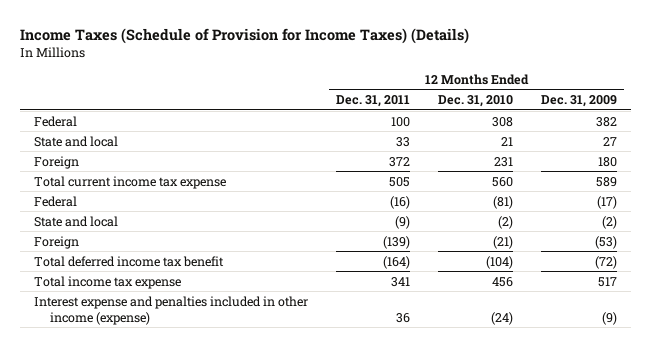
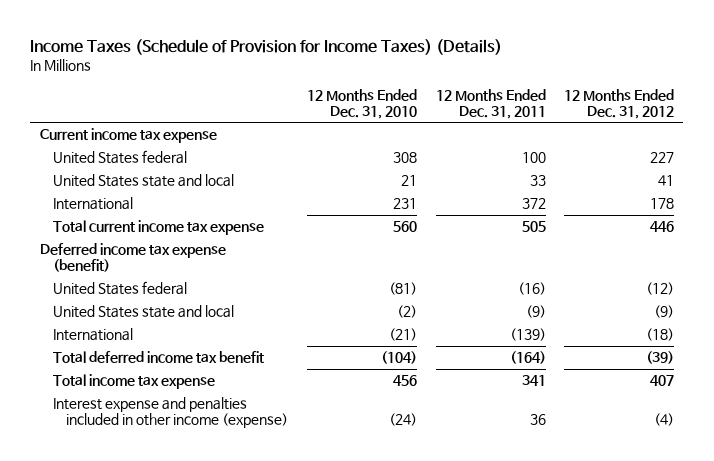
[541,95,618,108] Dec. 31, 2009 -> none
none -> [564,89,675,119] 12 Months Ended Dec. 31, 2012
none -> [39,128,217,144] Current income tax expense
[34,115,78,127] Federal -> [52,150,187,165] United States federal
[34,135,119,147] State and local -> [52,174,234,188] United States state and local
[34,155,80,169] Foreign -> [52,197,133,211] International
none -> [39,243,226,273] Deferred income tax expense (benefit)
[34,195,78,207] Federal -> [52,281,187,296] United States federal
[34,215,119,227] State and local -> [52,305,234,319] United States state and local
[34,235,80,249] Foreign -> [52,328,133,342] International

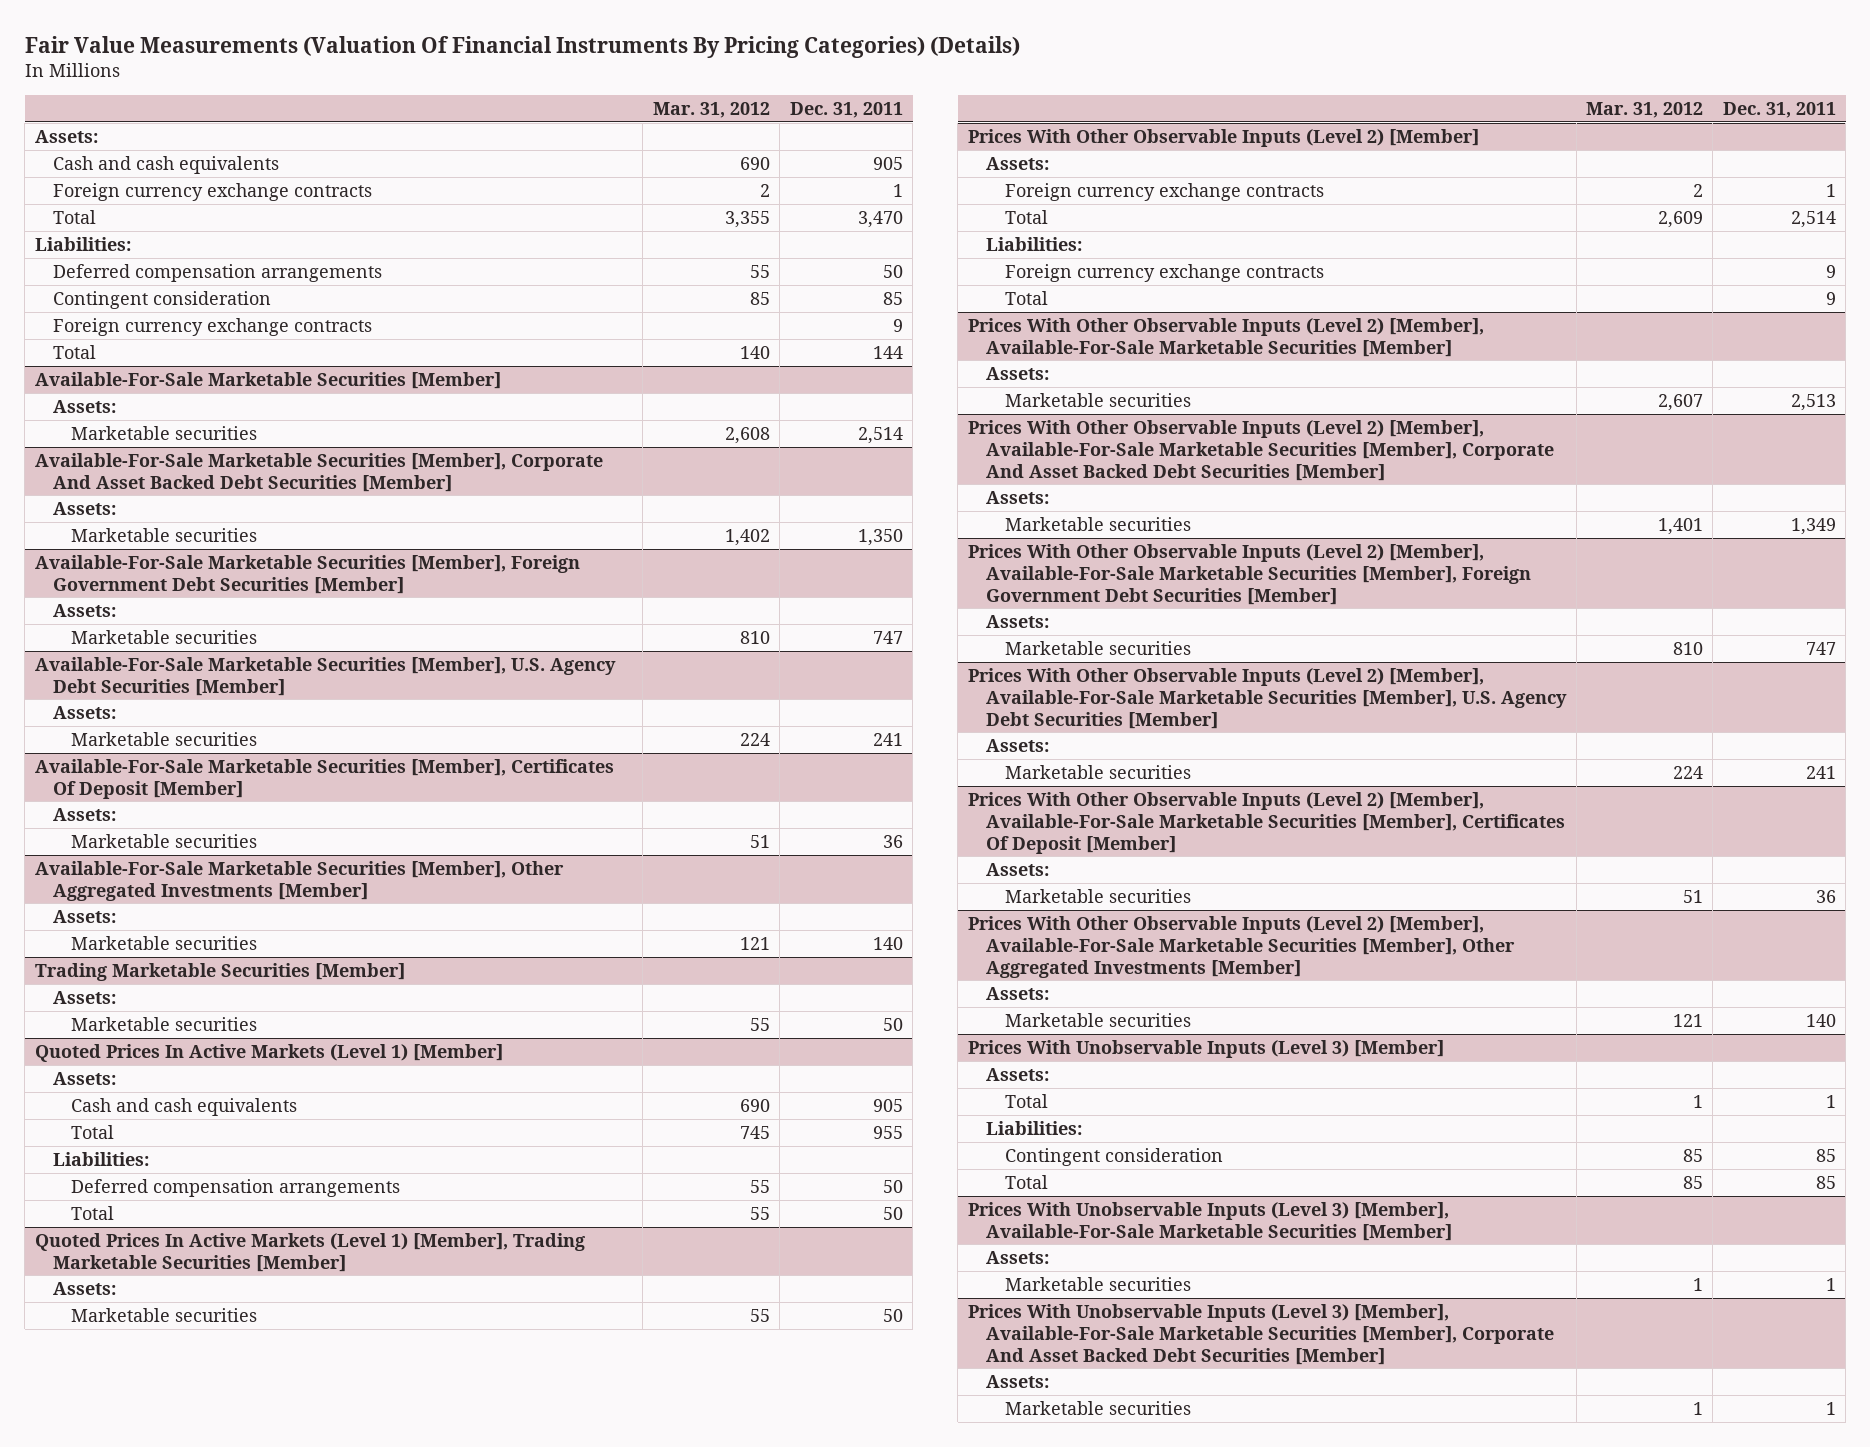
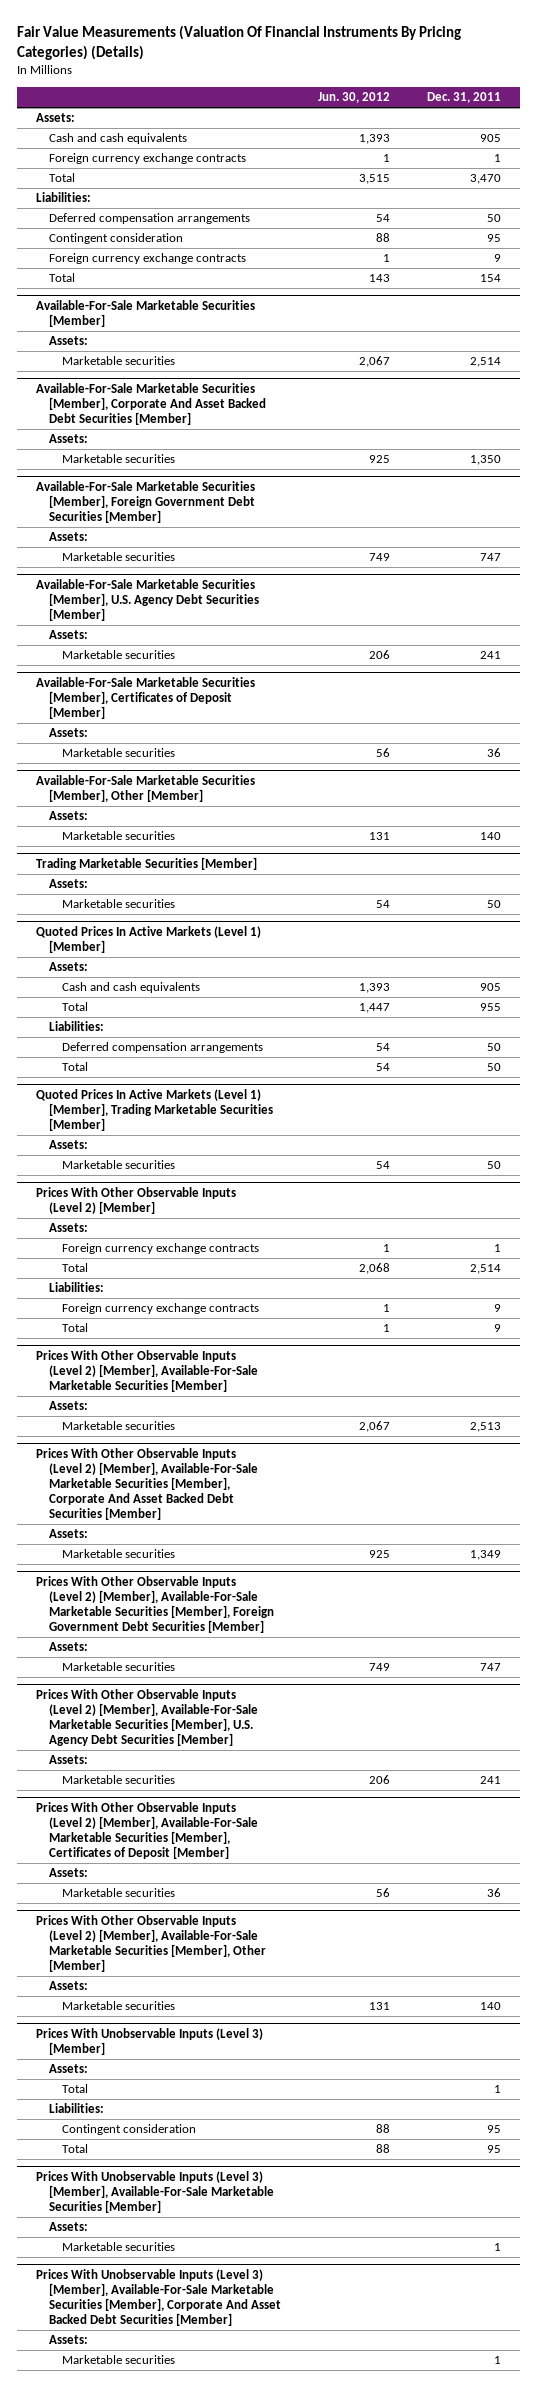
[652,102,770,119] Mar. 31, 2012 -> none
none -> [318,92,391,104] Jun. 30, 2012
[882,291,903,305] 85 -> [487,234,502,243] 95
[872,345,903,359] 144 -> [480,274,502,283] 154
[34,758,614,799] Available-For-Sale Marketable Securities [Member], Certificates Of Deposit [Member] -> [35,676,255,719] Available-For-Sale Marketable Securities [Member], Certificates of Deposit [Member]
[34,860,564,901] Available-For-Sale Marketable Securities [Member], Other Aggregated Investments [Member] -> [35,774,255,802] Available-For-Sale Marketable Securities [Member], Other [Member]
[967,791,1566,854] Prices With Other Observable Inputs (Level 2) [Member], Available-For-Sale Marketable Securities [Member], Certificates Of Deposit [Member] -> [35,1801,258,1859] Prices With Other Observable Inputs (Level 2) [Member], Available-For-Sale Marketable Securities [Member], Certificates of Deposit [Member]
[967,915,1516,978] Prices With Other Observable Inputs (Level 2) [Member], Available-For-Sale Marketable Securities [Member], Other Aggregated Investments [Member] -> [35,1914,266,1972] Prices With Other Observable Inputs (Level 2) [Member], Available-For-Sale Marketable Securities [Member], Other [Member]
[1815,1148,1836,1162] 85 -> [487,2125,502,2134] 95
[1815,1175,1836,1189] 85 -> [487,2145,502,2154] 95

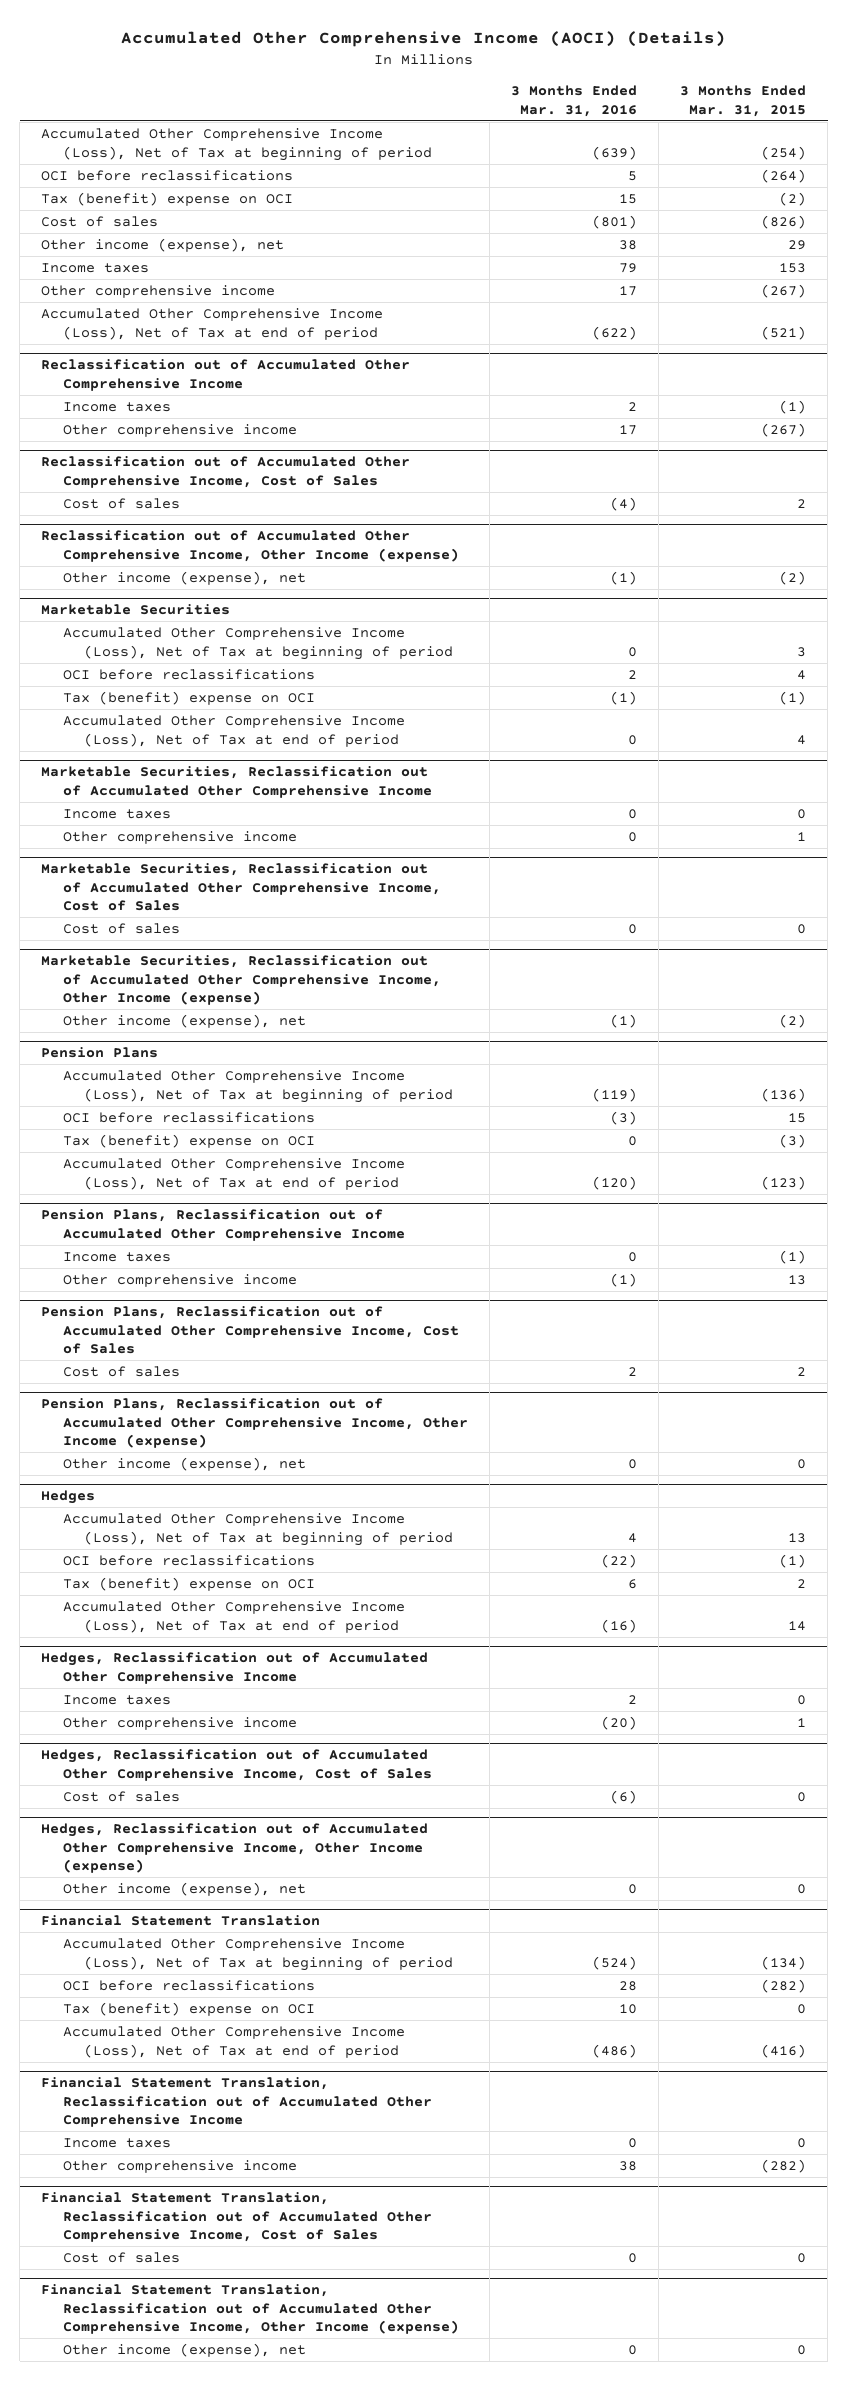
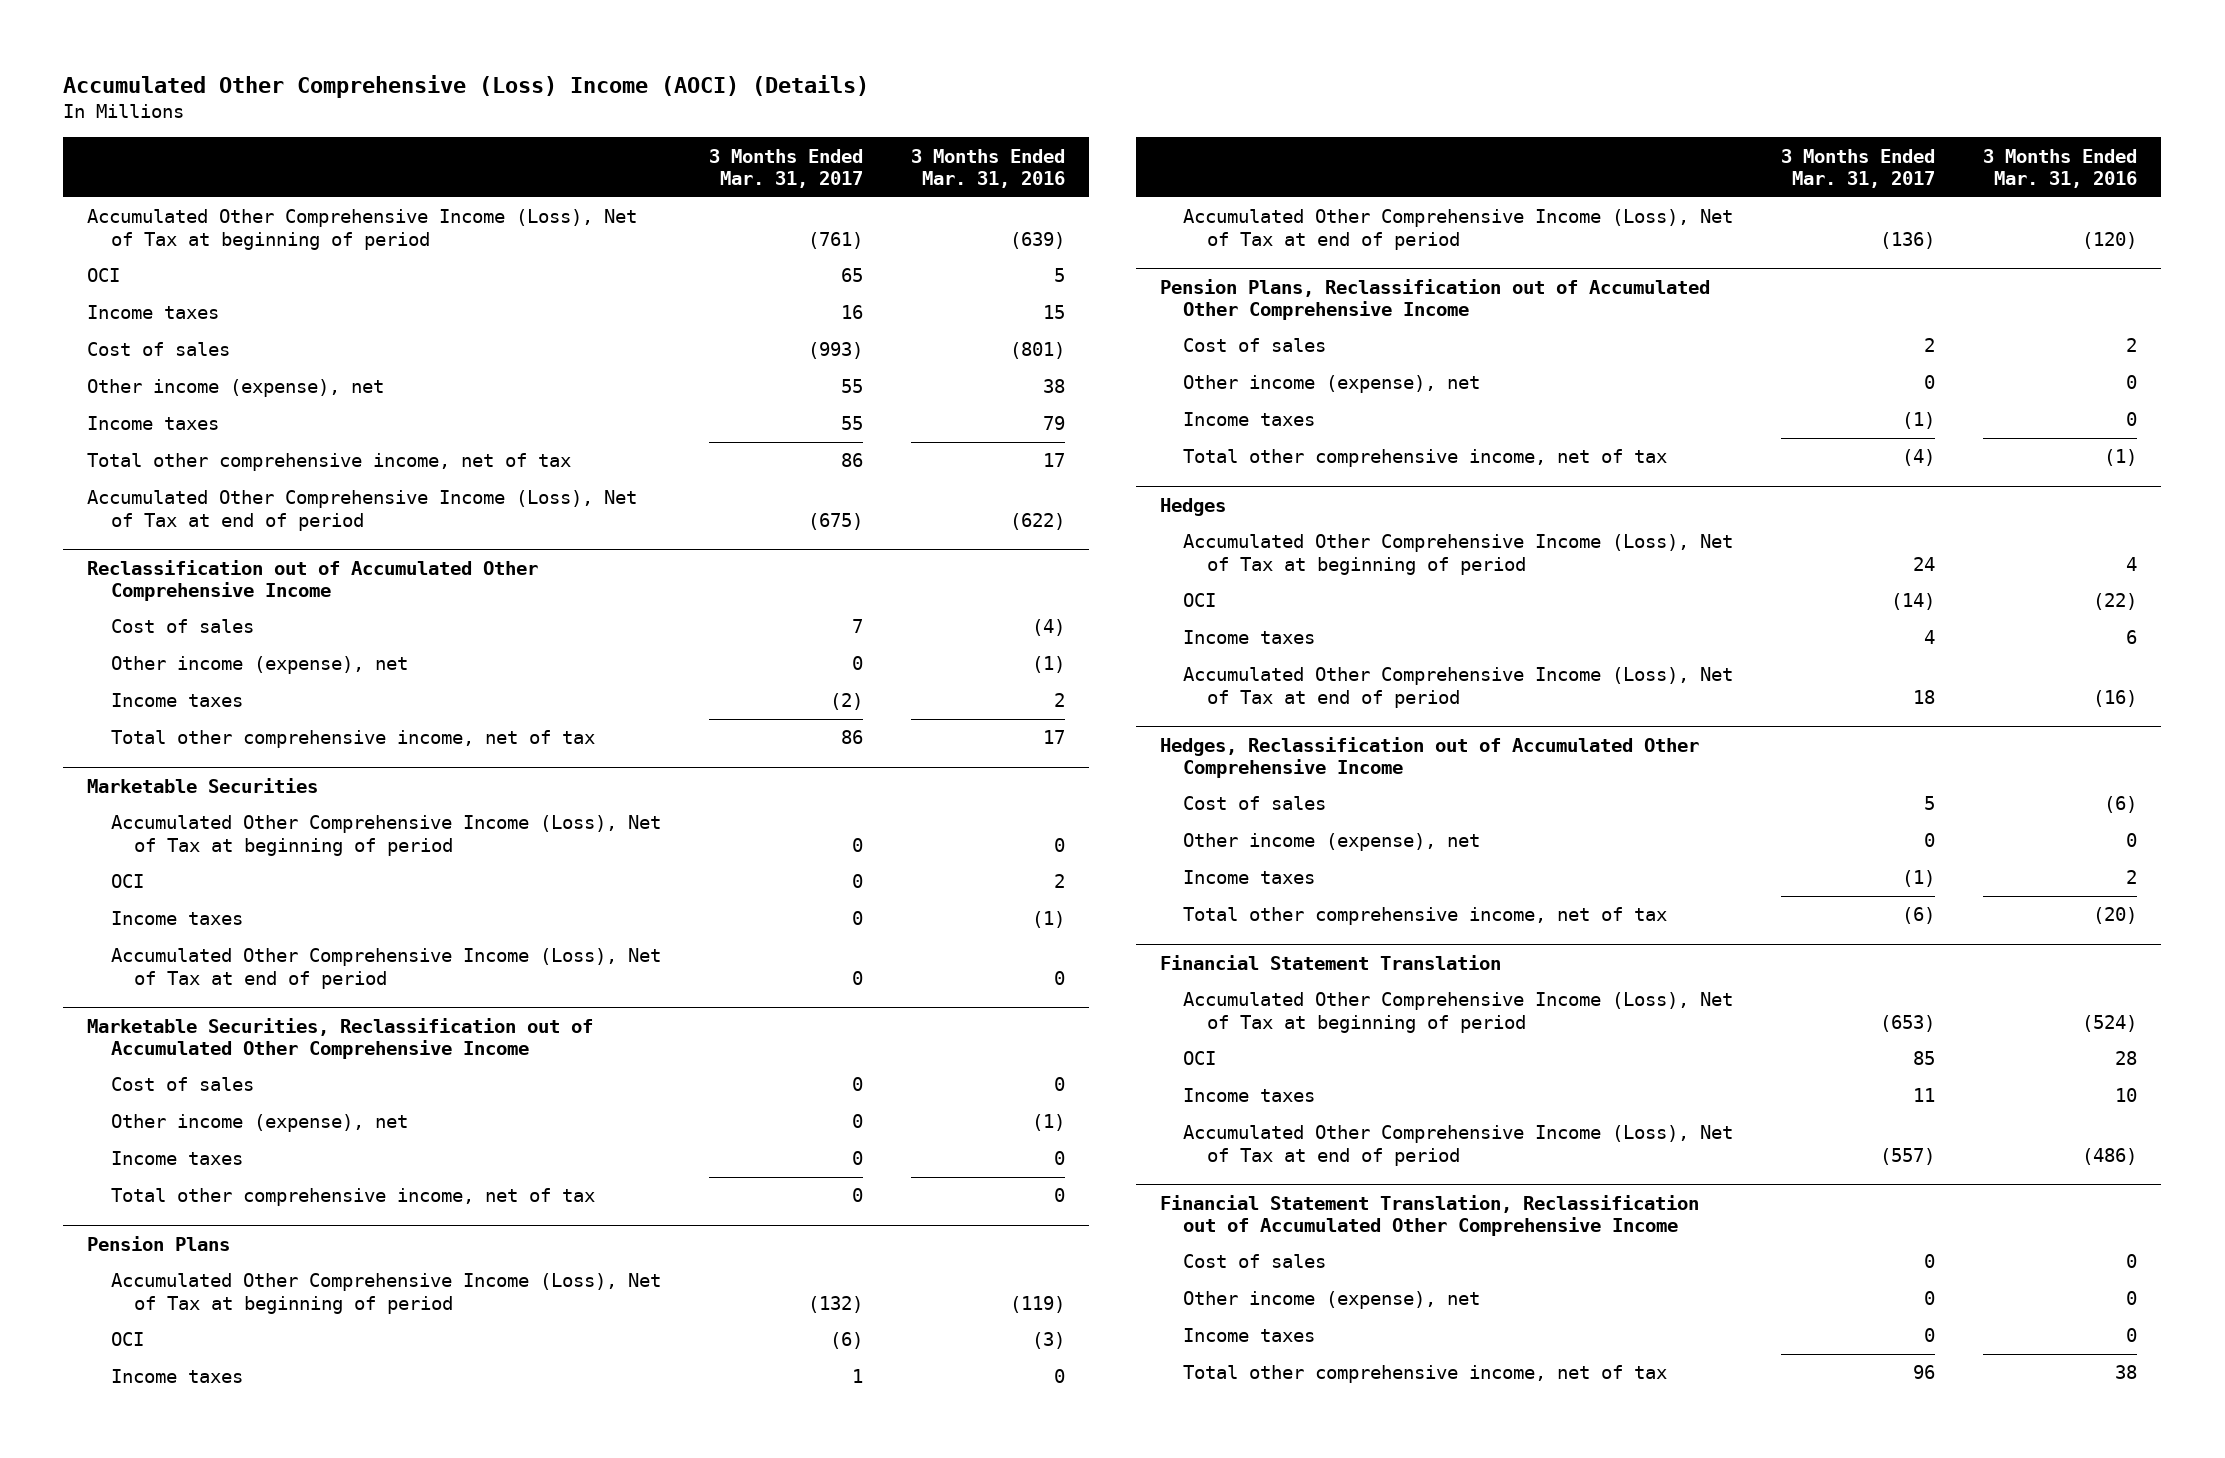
[120,31,726,48] Accumulated Other Comprehensive Income (AOCI) (Details) -> [63,74,870,98] Accumulated Other Comprehensive (Loss) Income (AOCI) (Details)
[680,85,807,117] 3 Months Ended Mar. 31, 2015 -> none
none -> [708,148,863,188] 3 Months Ended Mar. 31, 2017
[41,170,294,182] OCI before reclassifications -> [87,268,121,283] OCI
[41,192,294,207] Tax (benefit) expense on OCI -> [87,305,220,320] Income taxes
[41,285,276,299] Other comprehensive income -> [87,453,572,472] Total other comprehensive income, net of tax
[62,424,297,438] Other comprehensive income -> none
[41,456,411,488] Reclassification out of Accumulated Other Comprehensive Income, Cost of Sales -> none
[41,530,459,562] Reclassification out of Accumulated Other Comprehensive Income, Other Income (expense) -> none
[62,402,171,413] Income taxes -> [110,693,243,708] Income taxes
none -> [110,730,595,749] Total other comprehensive income, net of tax
[62,669,315,681] OCI before reclassifications -> [110,874,144,889] OCI
[62,691,315,706] Tax (benefit) expense on OCI -> [110,911,243,926] Income taxes
[62,831,297,845] Other comprehensive income -> none
[41,863,441,912] Marketable Securities, Reclassification out of Accumulated Other Comprehensive Income, Cost of Sales -> none
[41,955,441,1006] Marketable Securities, Reclassification out of Accumulated Other Comprehensive Income, Other Income (expense) -> none
[62,809,171,820] Income taxes -> [110,1151,243,1166] Income taxes
none -> [110,1188,595,1207] Total other comprehensive income, net of tax
[62,1112,315,1124] OCI before reclassifications -> [110,1332,144,1347] OCI
[62,1134,315,1149] Tax (benefit) expense on OCI -> [110,1369,243,1384] Income taxes
[62,1274,297,1288] Other comprehensive income -> none
[41,1306,459,1355] Pension Plans, Reclassification out of Accumulated Other Comprehensive Income, Cost of Sales -> none
[41,1398,468,1449] Pension Plans, Reclassification out of Accumulated Other Comprehensive Income, Other Income (expense) -> none
[62,1252,171,1263] Income taxes -> [1183,412,1316,427] Income taxes
none -> [1183,449,1668,468] Total other comprehensive income, net of tax
[62,1555,315,1567] OCI before reclassifications -> [1183,593,1217,608] OCI
[62,1577,315,1592] Tax (benefit) expense on OCI -> [1183,630,1316,645] Income taxes
[62,1717,297,1731] Other comprehensive income -> none
[41,1749,432,1781] Hedges, Reclassification out of Accumulated Other Comprehensive Income, Cost of Sales -> none
[41,1823,429,1874] Hedges, Reclassification out of Accumulated Other Comprehensive Income, Other Income (expense) -> none
[62,1695,171,1706] Income taxes -> [1183,870,1316,885] Income taxes
none -> [1183,907,1668,926] Total other comprehensive income, net of tax
[62,1980,315,1992] OCI before reclassifications -> [1183,1051,1217,1066] OCI
[62,2002,315,2017] Tax (benefit) expense on OCI -> [1183,1088,1316,1103] Income taxes
[62,2160,297,2174] Other comprehensive income -> none
[41,2192,432,2243] Financial Statement Translation, Reclassification out of Accumulated Other Comprehensive Income, Cost of Sales -> none
[41,2284,459,2335] Financial Statement Translation, Reclassification out of Accumulated Other Comprehensive Income, Other Income (expense) -> none
[62,2138,171,2149] Income taxes -> [1183,1328,1316,1343] Income taxes
none -> [1183,1365,1668,1384] Total other comprehensive income, net of tax

